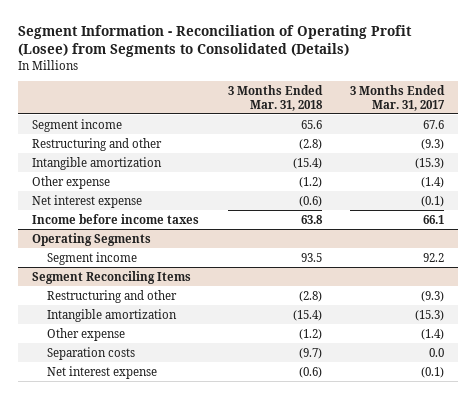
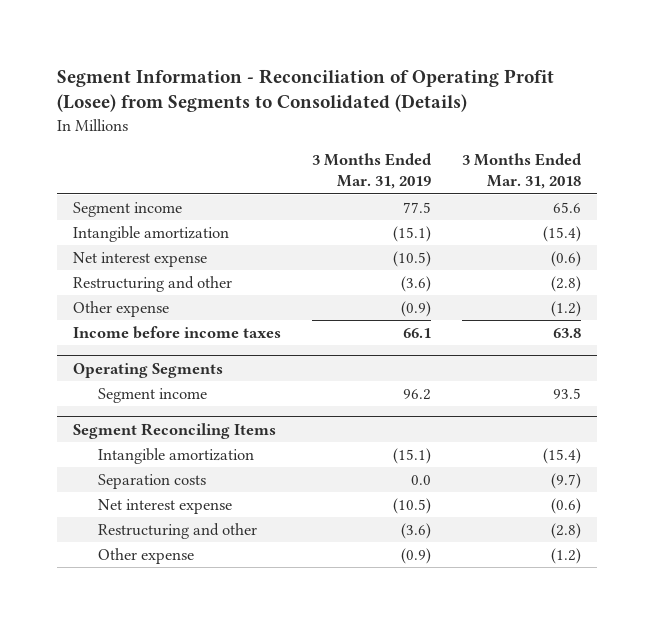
[349,84,445,111] 3 Months Ended Mar. 31, 2017 -> none
none -> [311,153,432,190] 3 Months Ended Mar. 31, 2019
[32,137,163,151] Restructuring and other -> [72,276,232,293] Restructuring and other
[32,175,111,189] Other expense -> [72,301,169,318] Other expense
[47,289,178,303] Restructuring and other -> [98,523,258,540] Restructuring and other
[47,327,126,341] Other expense -> [98,548,195,565] Other expense

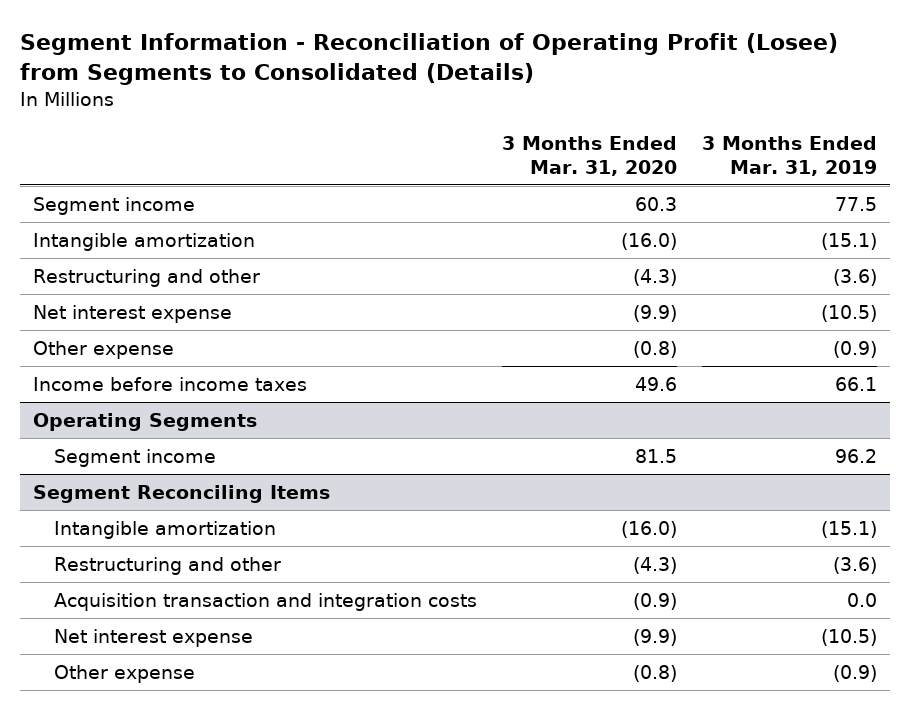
[462,153,583,190] 3 Months Ended Mar. 31, 2018 -> none
none -> [501,136,677,176] 3 Months Ended Mar. 31, 2020
[72,252,207,268] Net interest expense -> [33,305,233,324] Net interest expense
[98,474,207,490] Separation costs -> none
none -> [53,593,477,612] Acquisition transaction and integration costs
[98,499,233,515] Net interest expense -> [53,629,253,648] Net interest expense

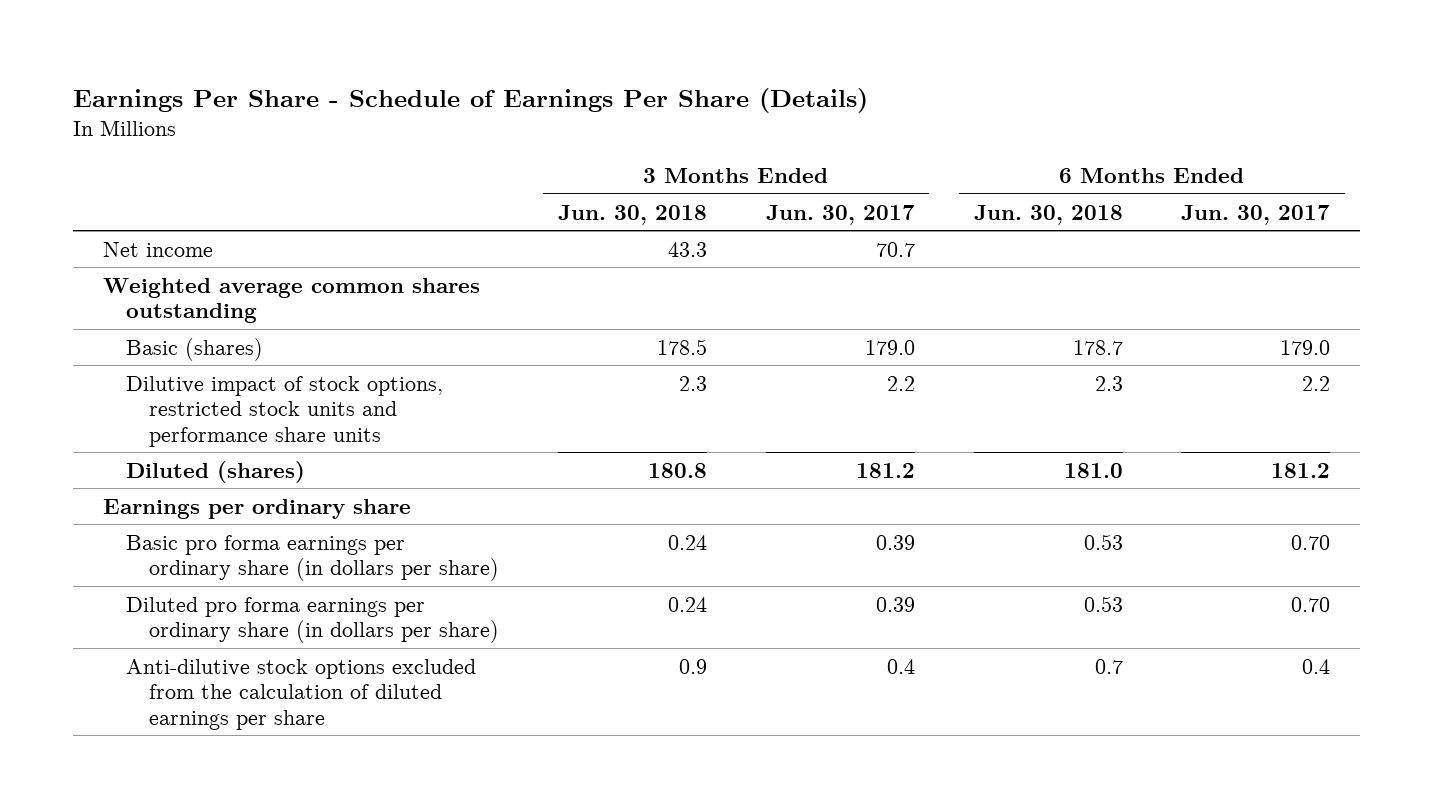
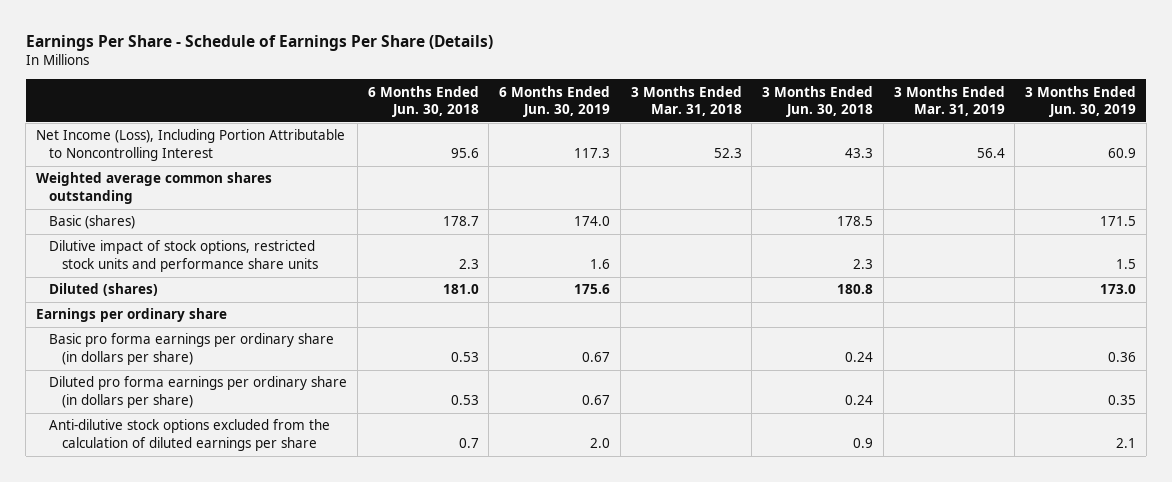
[765,204,915,225] Jun. 30, 2017 -> none
[1181,204,1331,225] Jun. 30, 2017 -> none
none -> [499,85,611,118] 6 Months Ended Jun. 30, 2019
none -> [630,85,742,117] 3 Months Ended Mar. 31, 2018
none -> [893,85,1005,117] 3 Months Ended Mar. 31, 2019
none -> [1025,85,1137,118] 3 Months Ended Jun. 30, 2019
[102,241,213,257] Net income -> none
none -> [35,129,345,161] Net Income (Loss), Including Portion Attributable to Noncontrolling Interest

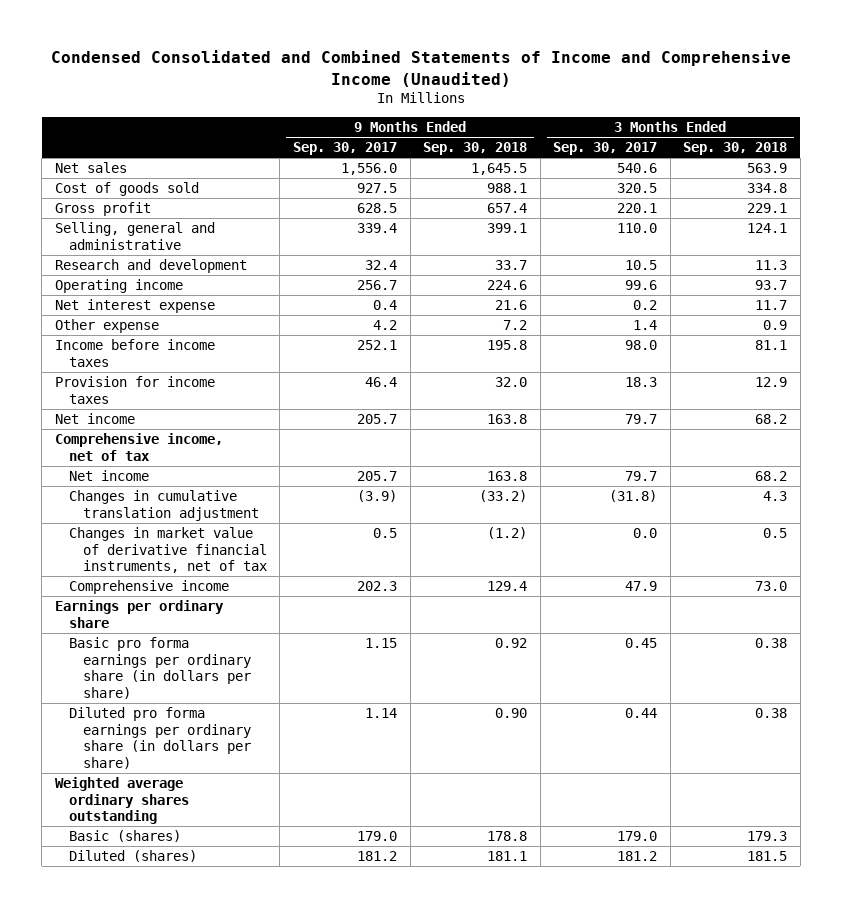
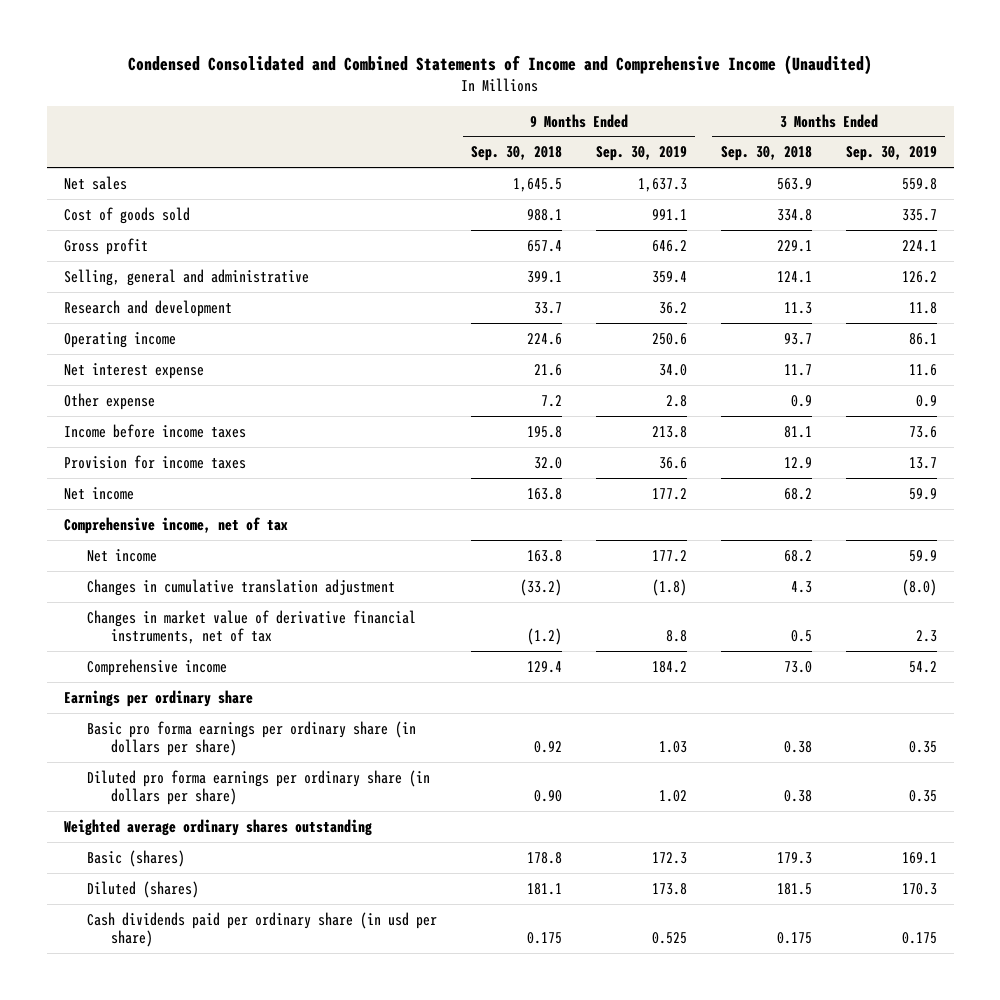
[292,142,397,156] Sep. 30, 2017 -> none
[553,142,658,156] Sep. 30, 2017 -> none
none -> [595,146,687,162] Sep. 30, 2019
none -> [845,146,937,162] Sep. 30, 2019
none -> [87,911,438,948] Cash dividends paid per ordinary share (in usd per share)

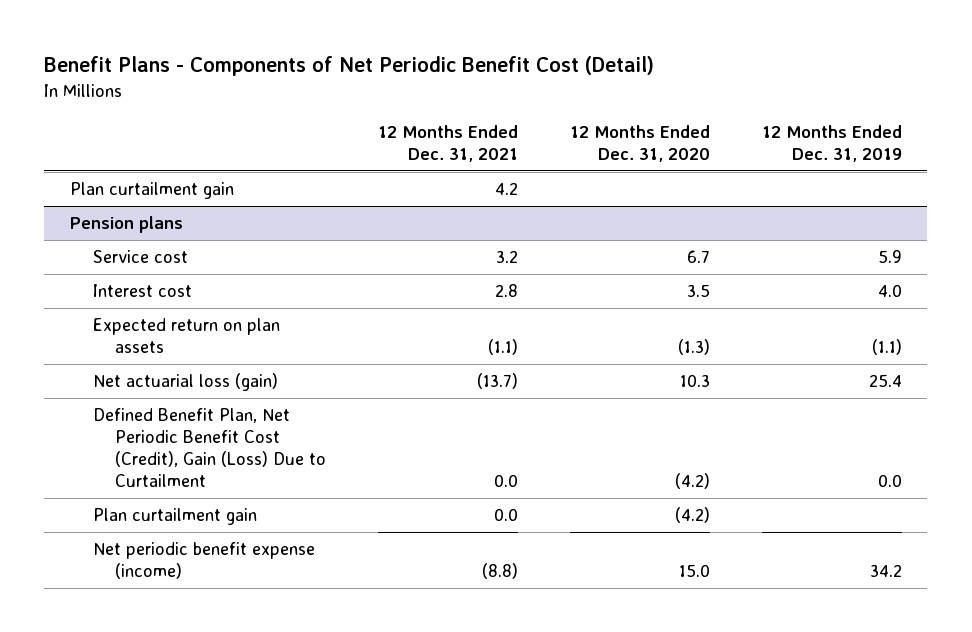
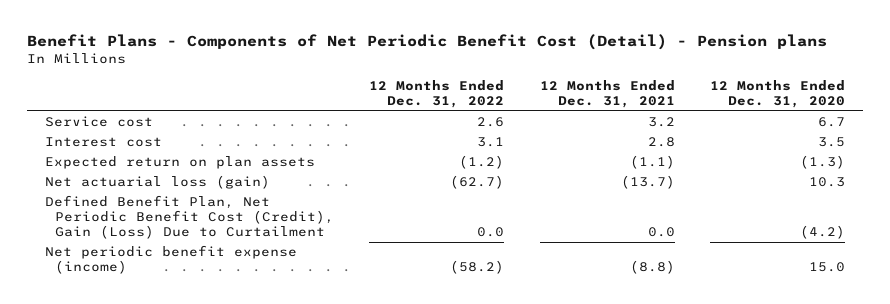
[44,56,655,77] Benefit Plans - Components of Net Periodic Benefit Cost (Detail) -> [26,34,827,51] Benefit Plans - Components of Net Periodic Benefit Cost (Detail) - Pension plans
[761,124,902,162] 12 Months Ended Dec. 31, 2019 -> none
none -> [369,80,505,109] 12 Months Ended Dec. 31, 2022
[70,182,235,200] Plan curtailment gain -> none
[70,216,184,234] Pension plans -> none
[92,508,257,526] Plan curtailment gain -> none

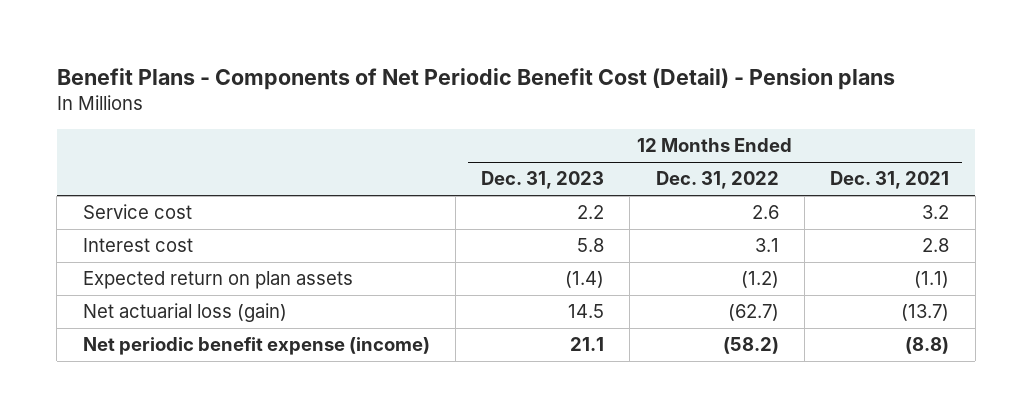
[710,80,846,109] 12 Months Ended Dec. 31, 2020 -> none
none -> [481,171,605,190] Dec. 31, 2023
[44,195,334,240] Defined Benefit Plan, Net Periodic Benefit Cost (Credit), Gain (Loss) Due to Curtailment -> none

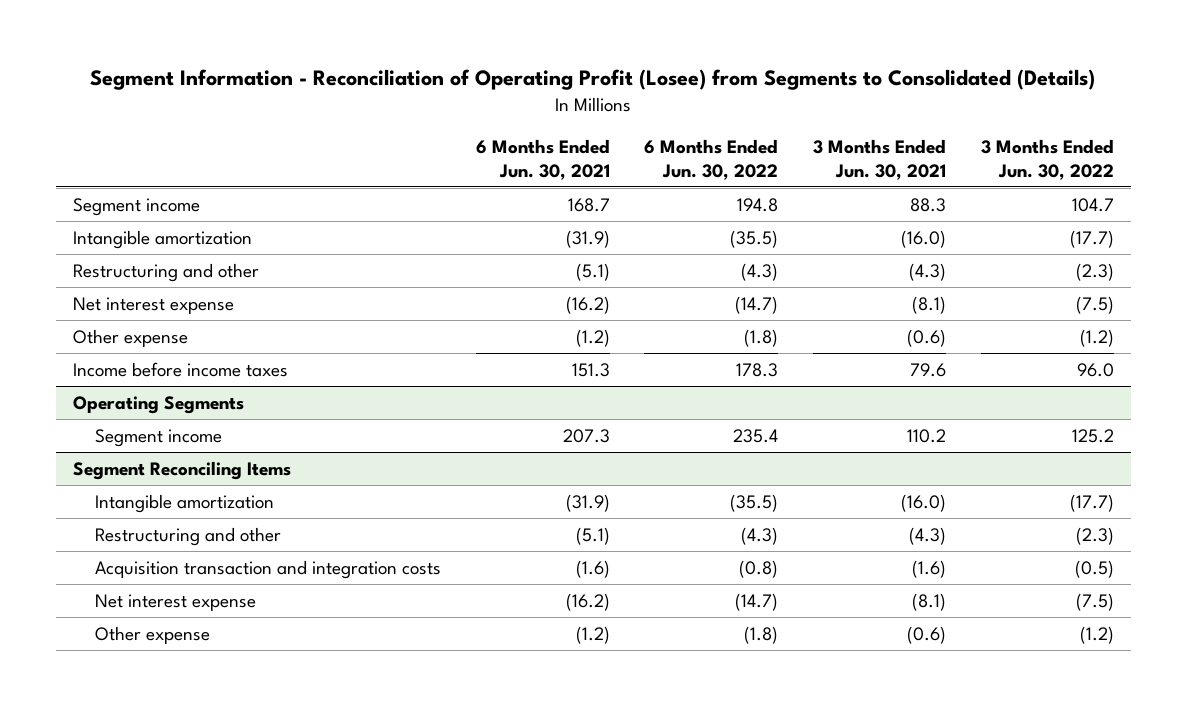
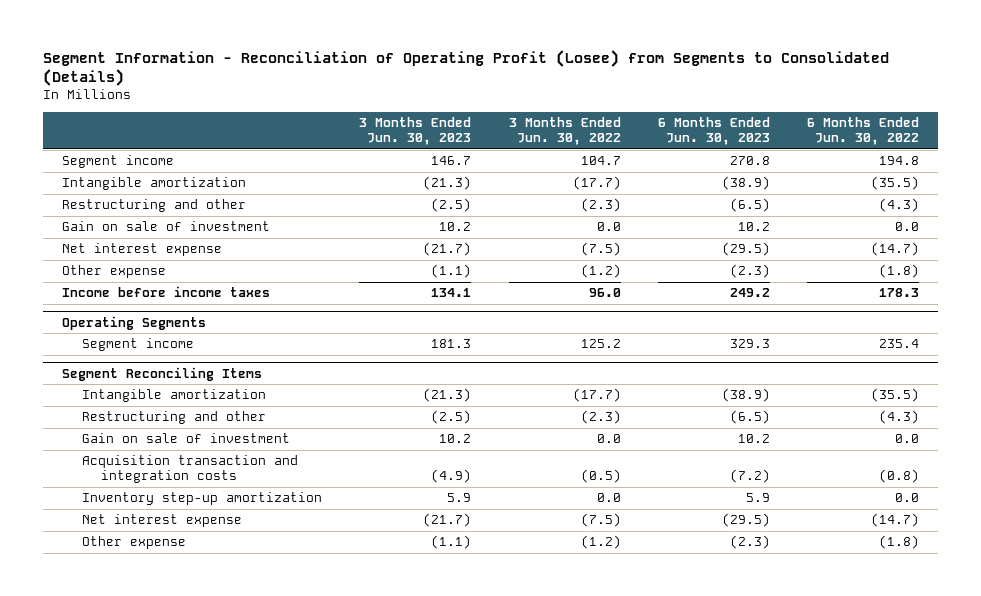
[475,139,610,180] 6 Months Ended Jun. 30, 2021 -> none
[813,139,947,180] 3 Months Ended Jun. 30, 2021 -> none
none -> [359,117,472,146] 3 Months Ended Jun. 30, 2023
none -> [657,117,770,146] 6 Months Ended Jun. 30, 2023
none -> [62,221,271,232] Gain on sale of investment
none -> [81,433,290,444] Gain on sale of investment
none -> [81,492,322,506] Inventory step-up amortization

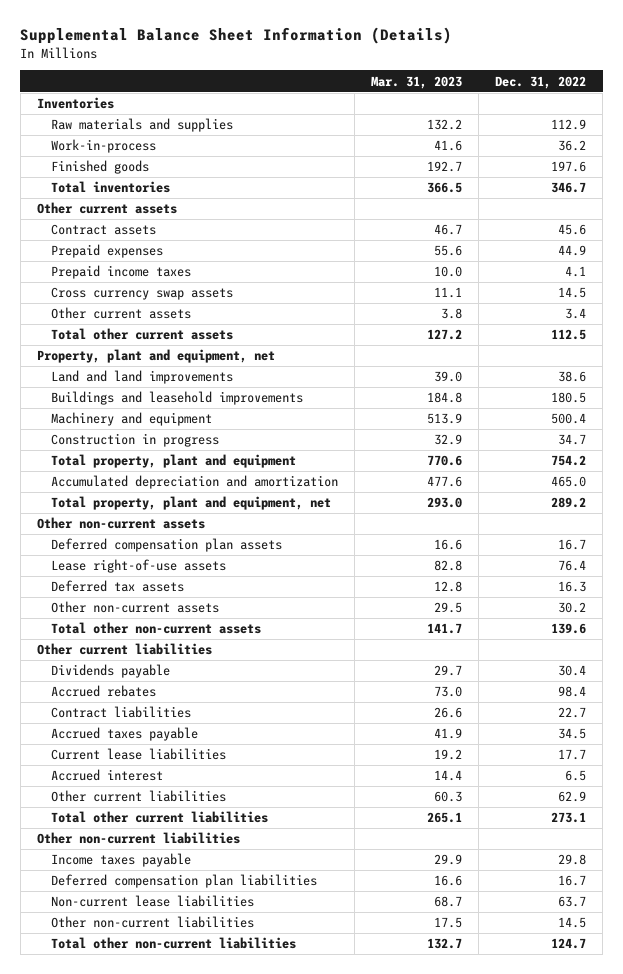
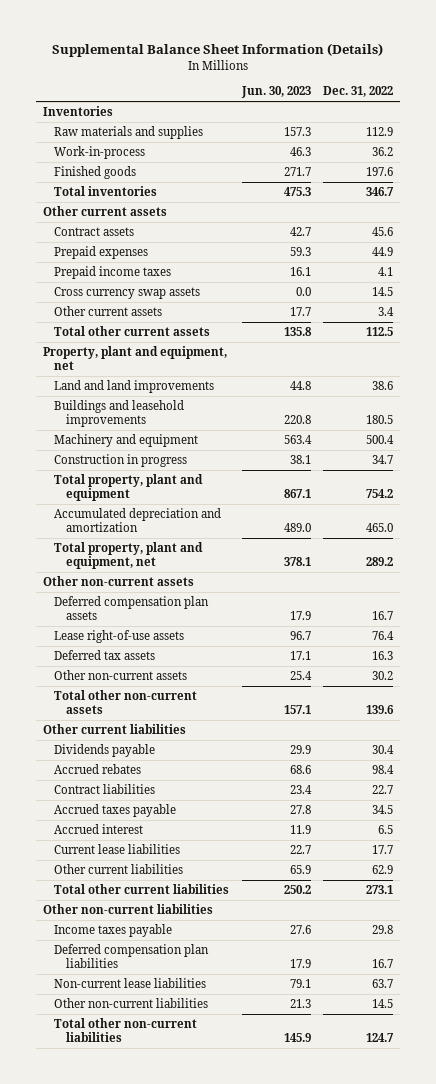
[370,75,462,89] Mar. 31, 2023 -> none
none -> [240,86,311,99] Jun. 30, 2023
[50,748,226,761] Current lease liabilities -> [54,844,181,855] Current lease liabilities

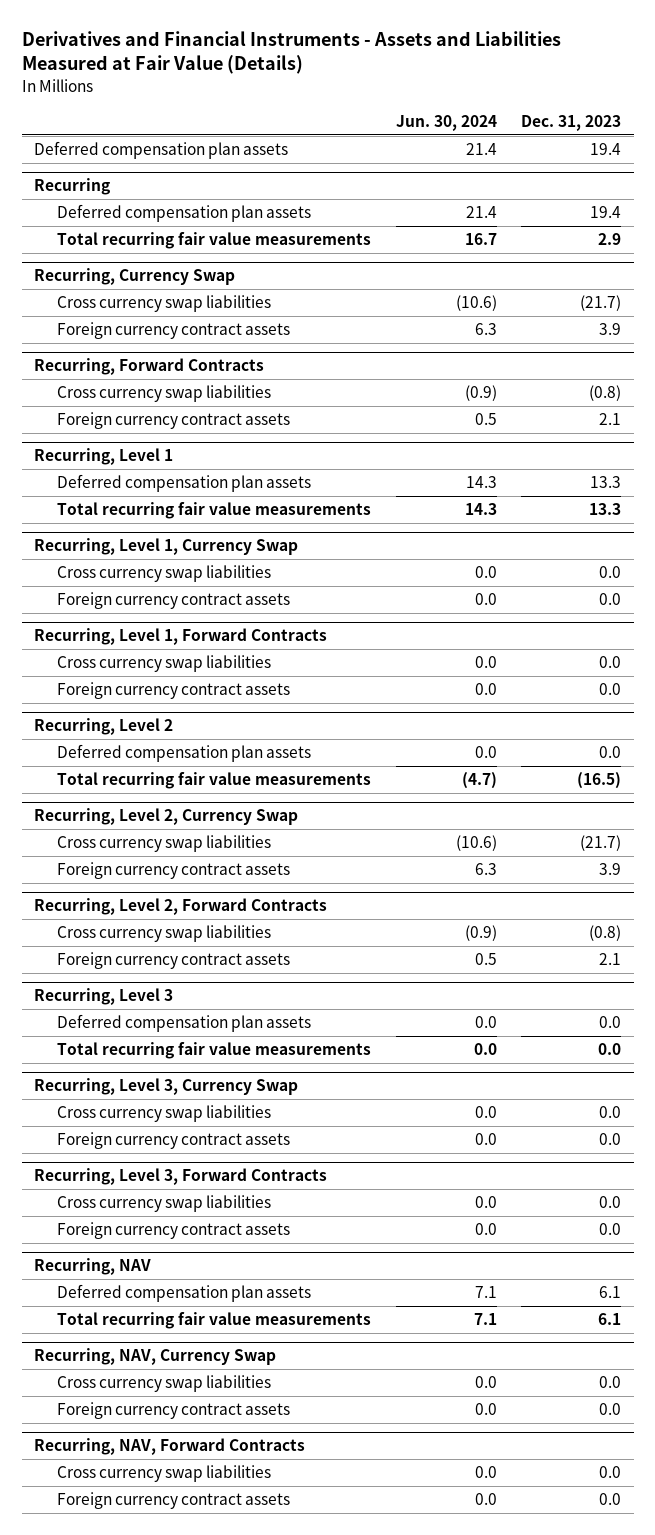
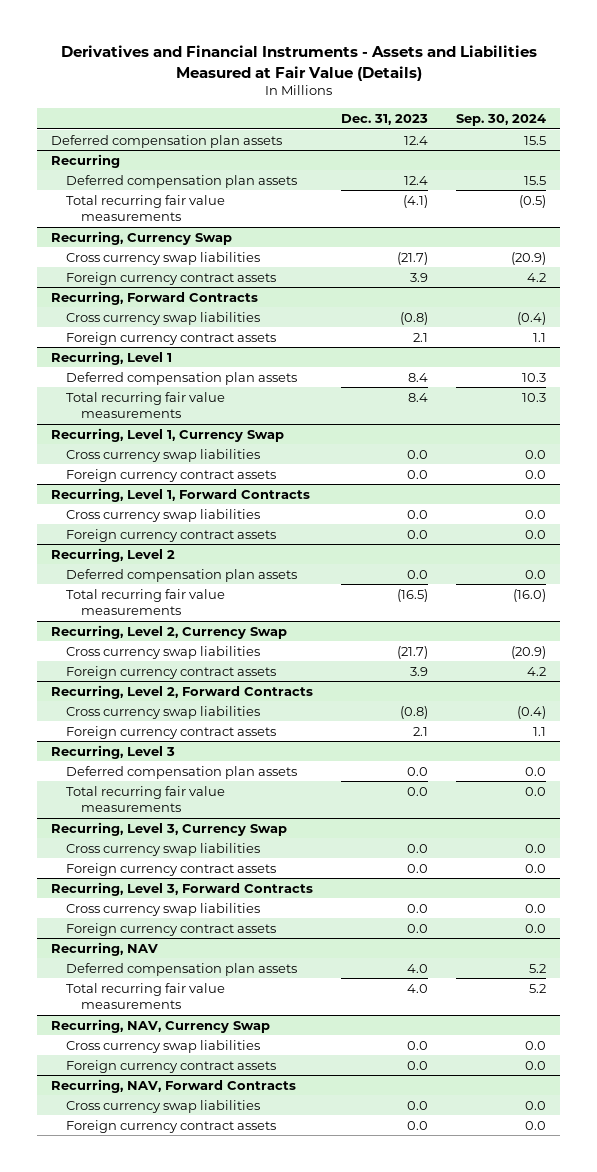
[395,114,497,131] Jun. 30, 2024 -> none
none -> [456,114,547,127] Sep. 30, 2024
[590,143,622,156] 19.4 -> [404,135,429,145] 12.4
[590,206,622,219] 19.4 -> [404,175,429,185] 12.4
[598,233,622,246] 2.9 -> [403,194,429,208] (4.1)
[590,476,622,489] 13.3 -> [408,372,429,382] 8.4
[589,503,622,516] 13.3 -> [408,392,429,402] 8.4
[599,1286,622,1299] 6.1 -> [407,963,429,973] 4.0
[598,1313,622,1326] 6.1 -> [407,983,429,993] 4.0

